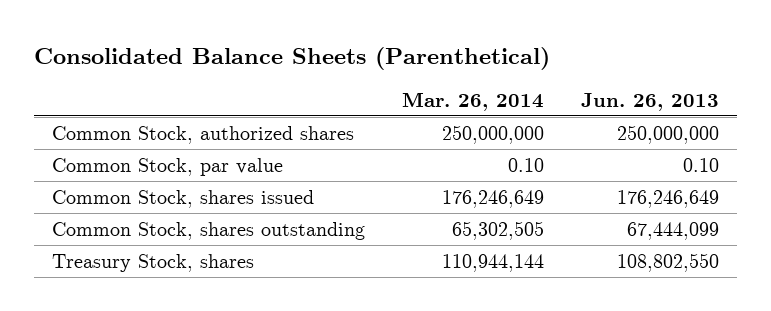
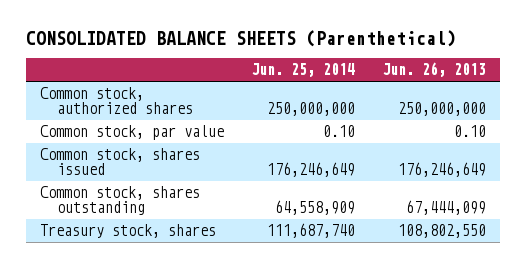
[34,47,551,71] Consolidated Balance Sheets (Parenthetical) -> [25,30,456,48] CONSOLIDATED BALANCE SHEETS (Parenthetical)
[402,91,545,111] Mar. 26, 2014 -> none
none -> [250,63,355,78] Jun. 25, 2014
[52,125,355,144] Common Stock, authorized shares -> [39,87,194,115] Common stock, authorized shares
[52,157,284,176] Common Stock, par value -> [39,125,224,141] Common stock, par value
[52,189,315,208] Common Stock, shares issued -> [39,148,200,176] Common stock, shares issued
[52,221,366,240] Common Stock, shares outstanding -> [39,186,200,216] Common stock, shares outstanding
[52,253,255,272] Treasury Stock, shares -> [39,224,216,239] Treasury stock, shares

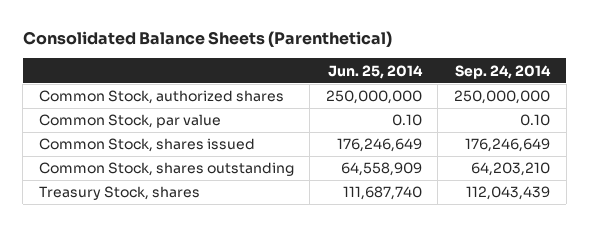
[25,30,456,48] CONSOLIDATED BALANCE SHEETS (Parenthetical) -> [22,31,392,48] Consolidated Balance Sheets (Parenthetical)
[382,62,487,78] Jun. 26, 2013 -> none
none -> [455,64,552,79] Sep. 24, 2014
[39,87,194,115] Common stock, authorized shares -> [38,90,284,105] Common Stock, authorized shares
[39,125,224,141] Common stock, par value -> [38,114,221,129] Common Stock, par value
[39,148,200,176] Common stock, shares issued -> [38,138,255,153] Common Stock, shares issued
[39,186,200,216] Common stock, shares outstanding -> [38,162,294,177] Common Stock, shares outstanding
[39,224,216,239] Treasury stock, shares -> [38,186,200,201] Treasury Stock, shares

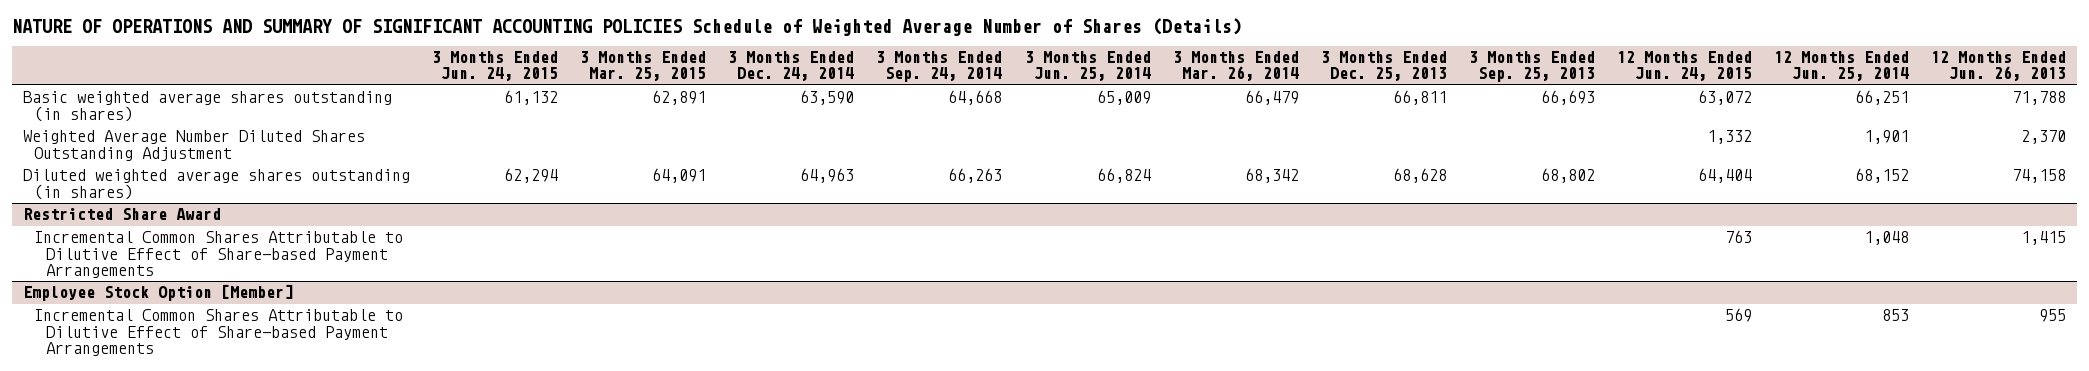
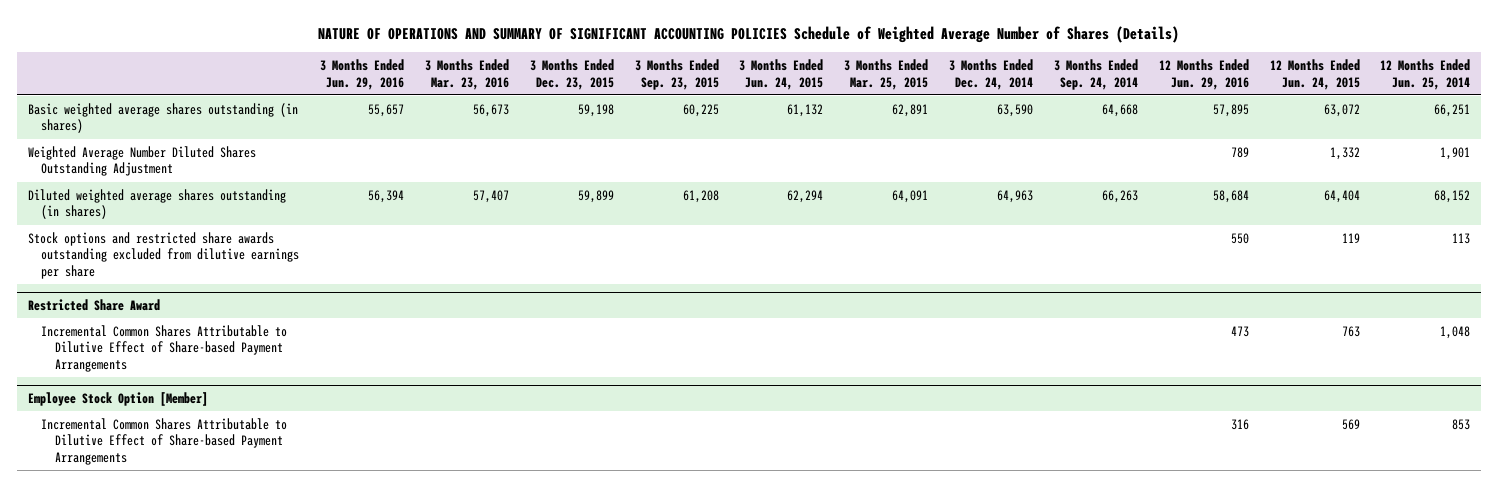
[1024,51,1151,82] 3 Months Ended Jun. 25, 2014 -> none
[1172,51,1299,82] 3 Months Ended Mar. 26, 2014 -> none
[1320,51,1447,82] 3 Months Ended Dec. 25, 2013 -> none
[1468,51,1595,83] 3 Months Ended Sep. 25, 2013 -> none
[1931,51,2067,82] 12 Months Ended Jun. 26, 2013 -> none
none -> [320,59,405,90] 3 Months Ended Jun. 29, 2016
none -> [424,59,509,90] 3 Months Ended Mar. 23, 2016
none -> [529,59,614,90] 3 Months Ended Dec. 23, 2015
none -> [634,59,719,90] 3 Months Ended Sep. 23, 2015
none -> [1158,59,1249,90] 12 Months Ended Jun. 29, 2016
none -> [27,231,300,280] Stock options and restricted share awards outstanding excluded from dilutive earnings per share

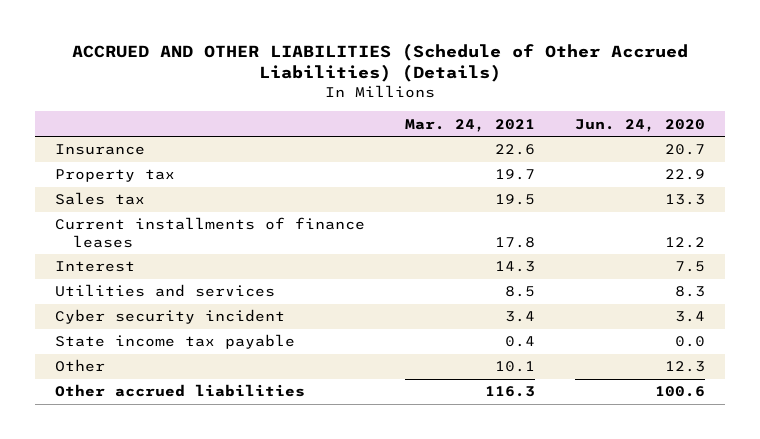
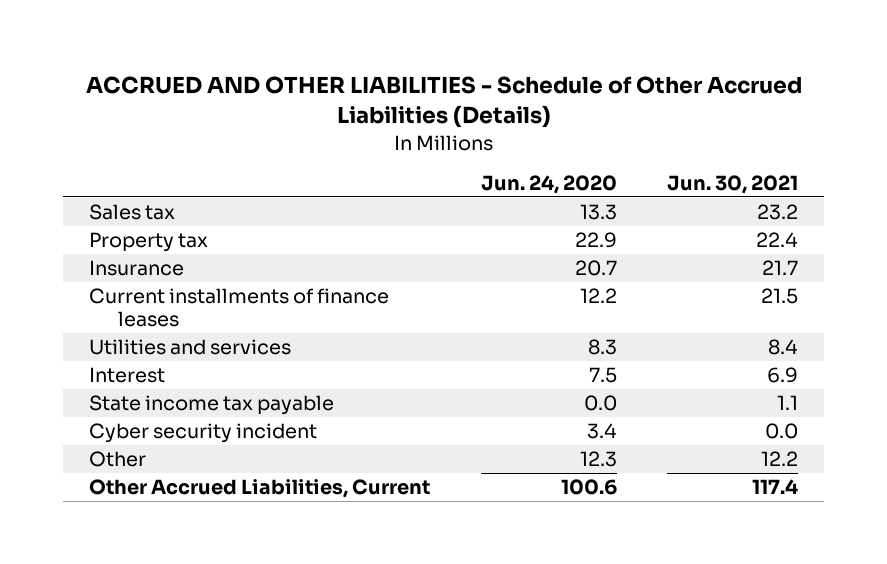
[71,42,688,83] ACCRUED AND OTHER LIABILITIES (Schedule of Other Accrued Liabilities) (Details) -> [85,76,802,129] ACCRUED AND OTHER LIABILITIES - Schedule of Other Accrued Liabilities (Details)
[404,118,535,132] Mar. 24, 2021 -> none
none -> [667,174,799,194] Jun. 30, 2021
[54,169,175,183] Property tax -> [88,232,208,253] Property tax
[54,144,145,156] Insurance -> [88,260,184,277] Insurance
[54,261,135,273] Interest -> [88,367,165,384] Interest
[54,309,285,325] Cyber security incident -> [88,423,317,444] Cyber security incident
[54,384,305,398] Other accrued liabilities -> [88,479,430,499] Other Accrued Liabilities, Current

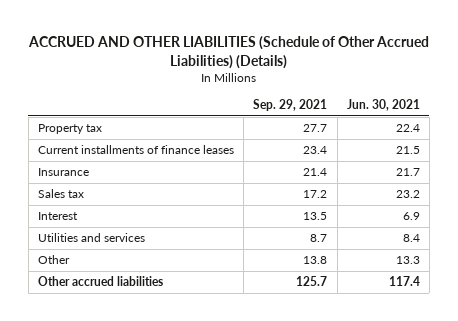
[85,76,802,129] ACCRUED AND OTHER LIABILITIES - Schedule of Other Accrued Liabilities (Details) -> [27,35,429,69] ACCRUED AND OTHER LIABILITIES (Schedule of Other Accrued Liabilities) (Details)
[480,174,617,194] Jun. 24, 2020 -> none
none -> [253,99,328,112] Sep. 29, 2021
[88,260,184,277] Insurance -> [37,168,89,177] Insurance
[88,204,175,221] Sales tax -> [37,189,84,199] Sales tax
[88,395,334,416] State income tax payable -> none
[88,423,317,444] Cyber security incident -> none
[88,339,291,356] Utilities and services -> [37,233,145,243] Utilities and services
[761,451,799,467] 12.2 -> [395,256,420,265] 13.3
[88,479,430,499] Other Accrued Liabilities, Current -> [37,276,163,287] Other accrued liabilities

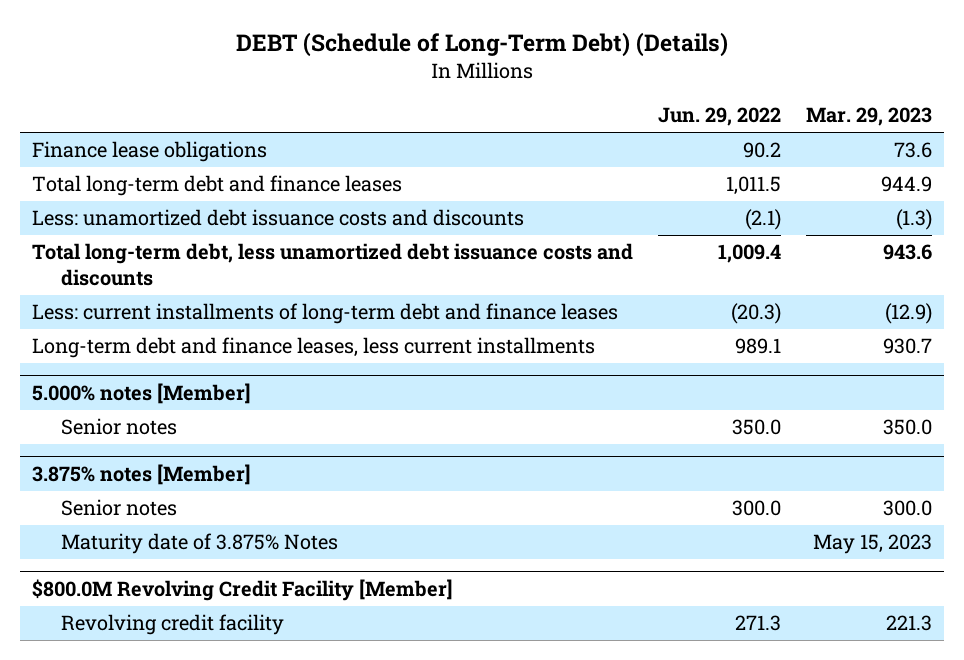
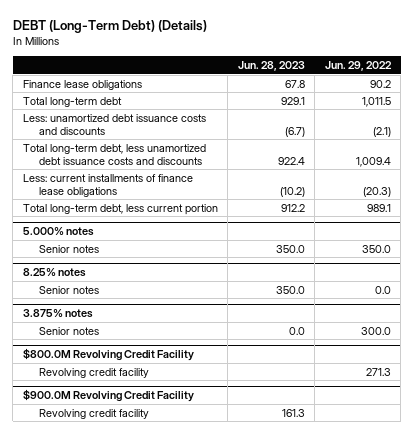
[235,32,728,58] DEBT (Schedule of Long-Term Debt) (Details) -> [12,20,207,34] DEBT (Long-Term Debt) (Details)
[805,107,932,127] Mar. 29, 2023 -> none
none -> [237,61,305,72] Jun. 28, 2023
[32,175,403,197] Total long-term debt and finance leases -> [22,96,122,107] Total long-term debt
[32,303,619,325] Less: current installments of long-term debt and finance leases -> [22,173,193,197] Less: current installments of finance lease obligations
[32,337,596,359] Long-term debt and finance leases, less current installments -> [22,203,218,215] Total long-term debt, less current portion
[32,383,252,405] 5.000% notes [Member] -> [22,227,94,237] 5.000% notes
none -> [22,268,86,278] 8.25% notes
none -> [38,285,99,294] Senior notes
[32,464,252,486] 3.875% notes [Member] -> [22,309,93,319] 3.875% notes
[60,533,338,555] Maturity date of 3.875% Notes -> none
[32,579,454,602] $800.0M Revolving Credit Facility [Member] -> [22,348,194,362] $800.0M Revolving Credit Facility
none -> [22,389,194,403] $900.0M Revolving Credit Facility
none -> [38,408,149,419] Revolving credit facility

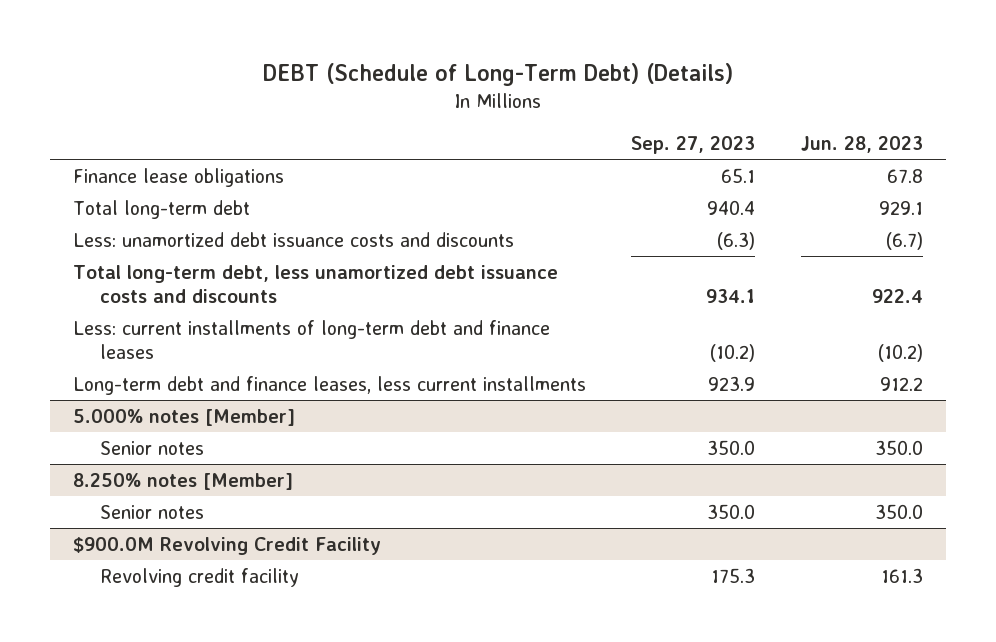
[12,20,207,34] DEBT (Long-Term Debt) (Details) -> [262,62,733,86] DEBT (Schedule of Long-Term Debt) (Details)
[324,61,392,72] Jun. 29, 2022 -> none
none -> [631,136,756,155] Sep. 27, 2023
[22,173,193,197] Less: current installments of finance lease obligations -> [72,319,550,360] Less: current installments of long-term debt and finance leases
[22,203,218,215] Total long-term debt, less current portion -> [72,375,586,395] Long-term debt and finance leases, less current installments
[22,227,94,237] 5.000% notes -> [72,408,295,426] 5.000% notes [Member]
[22,268,86,278] 8.25% notes -> none
none -> [72,472,293,490] 8.250% notes [Member]
[22,309,93,319] 3.875% notes -> none
[38,326,99,335] Senior notes -> none
[22,348,194,362] $800.0M Revolving Credit Facility -> none
[38,367,149,378] Revolving credit facility -> none

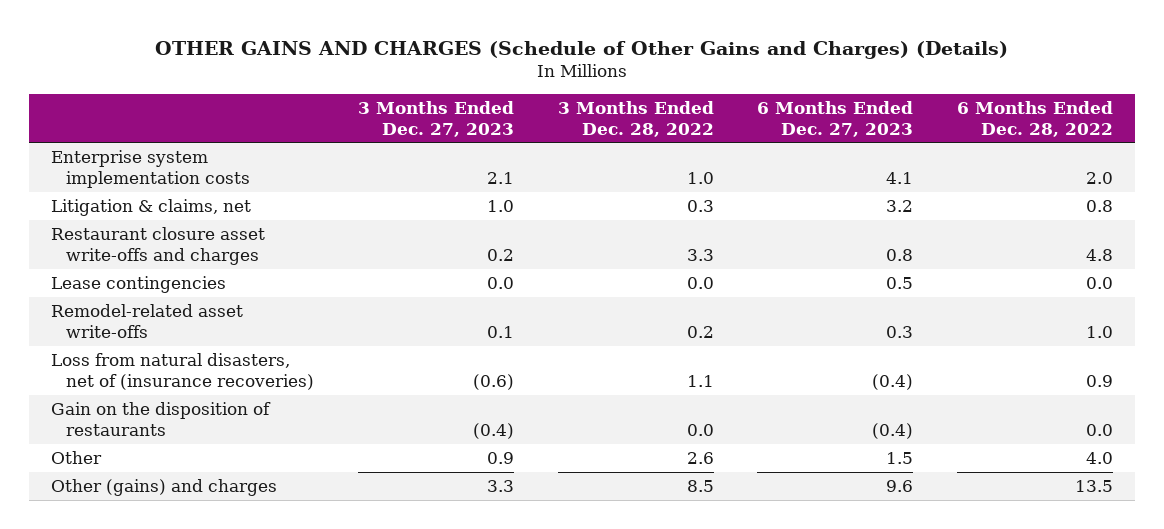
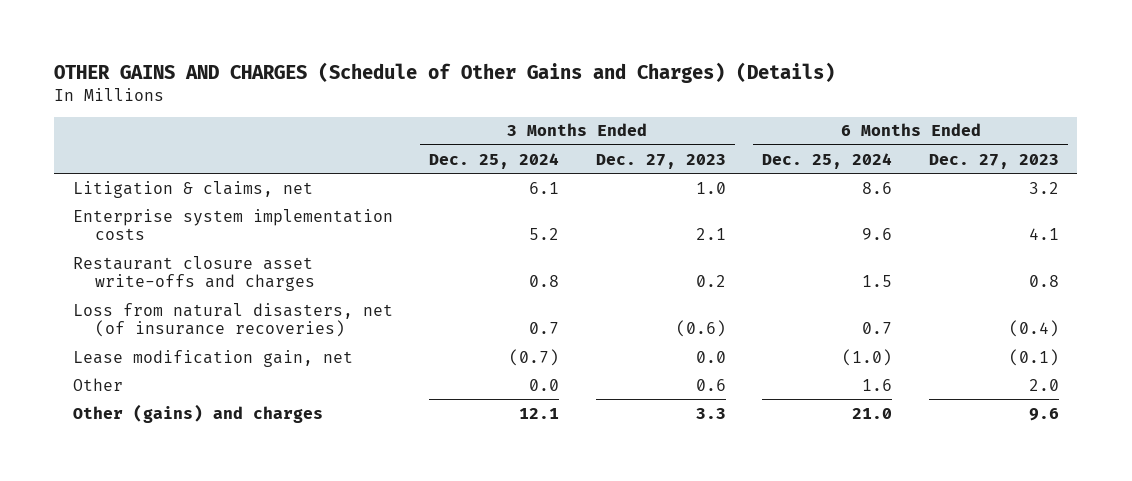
[557,100,714,137] 3 Months Ended Dec. 28, 2022 -> none
[956,100,1113,137] 6 Months Ended Dec. 28, 2022 -> none
none -> [429,152,560,169] Dec. 25, 2024
none -> [762,152,893,169] Dec. 25, 2024
[50,149,251,189] Enterprise system implementation costs -> [72,208,393,241] Enterprise system implementation costs
[50,275,226,293] Lease contingencies -> none
[50,303,243,339] Remodel-related asset write-offs -> none
[50,401,271,437] Gain on the disposition of restaurants -> none
[50,352,315,391] Loss from natural disasters, net of (insurance recoveries) -> [72,302,393,338] Loss from natural disasters, net (of insurance recoveries)
none -> [72,349,353,367] Lease modification gain, net
[486,451,514,464] 0.9 -> [695,378,726,391] 0.6
[886,451,914,464] 1.5 -> [1029,378,1060,391] 2.0

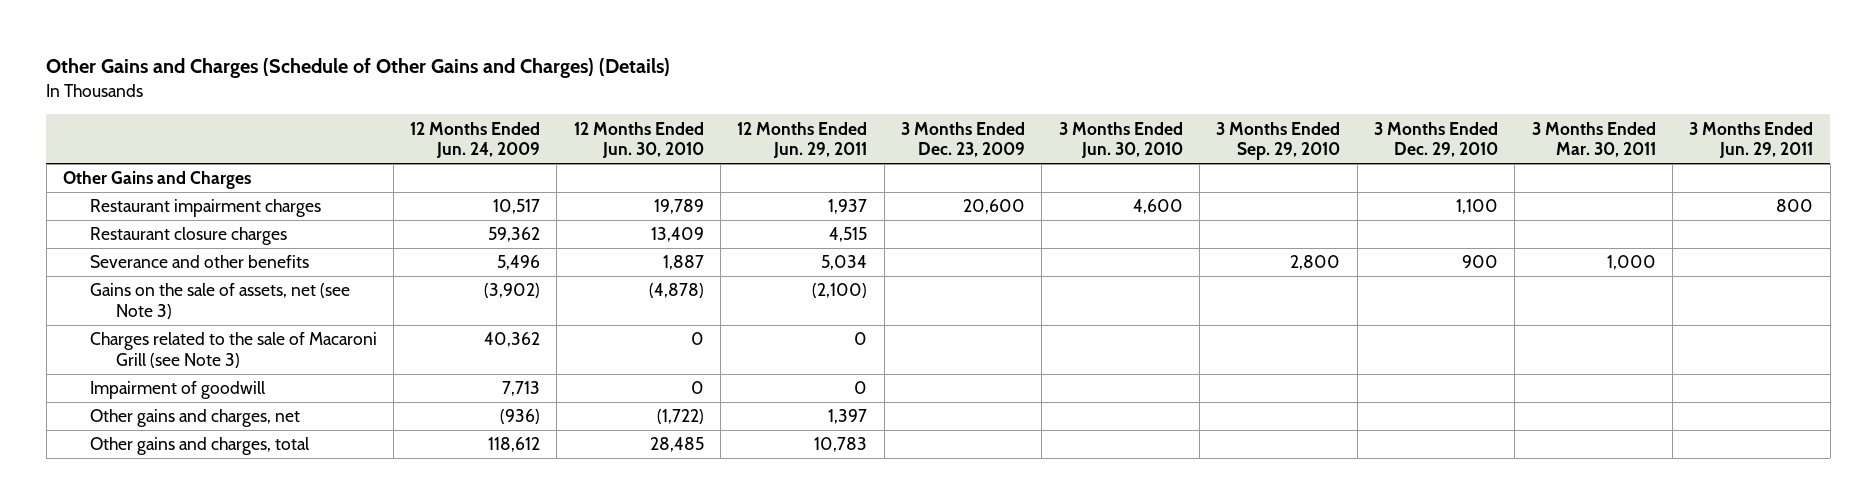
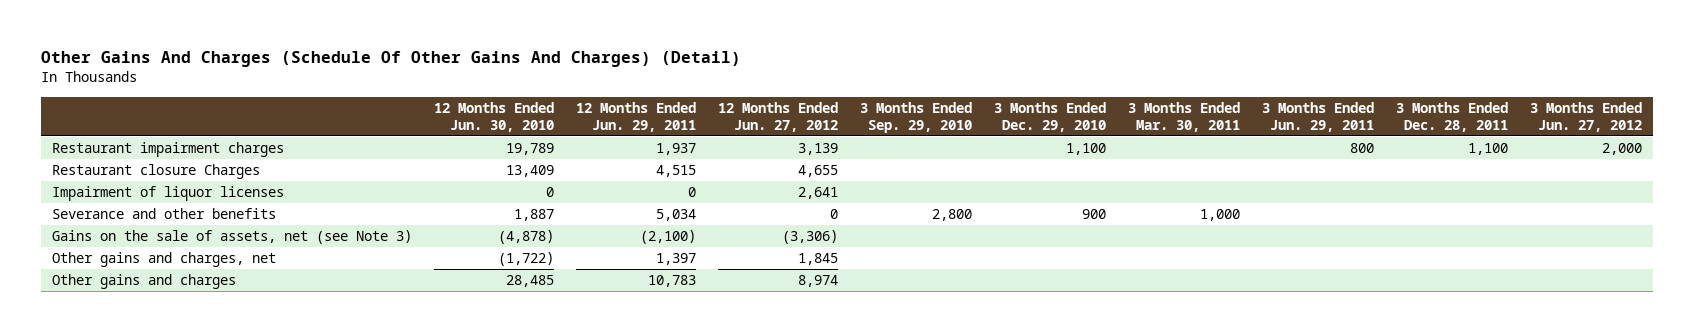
[46,58,671,79] Other Gains and Charges (Schedule of Other Gains and Charges) (Details) -> [41,51,742,68] Other Gains And Charges (Schedule Of Other Gains And Charges) (Detail)
[410,121,541,159] 12 Months Ended Jun. 24, 2009 -> none
[901,121,1026,158] 3 Months Ended Dec. 23, 2009 -> none
[1058,121,1183,159] 3 Months Ended Jun. 30, 2010 -> none
none -> [718,101,839,132] 12 Months Ended Jun. 27, 2012
none -> [1396,101,1509,132] 3 Months Ended Dec. 28, 2011
none -> [1530,101,1643,132] 3 Months Ended Jun. 27, 2012
[63,171,252,190] Other Gains and Charges -> none
[89,227,287,246] Restaurant closure charges -> [52,163,261,179] Restaurant closure Charges
none -> [52,185,285,201] Impairment of liquor licenses
[89,332,377,368] Charges related to the sale of Macaroni Grill (see Note 3) -> none
[89,381,265,400] Impairment of goodwill -> none
[89,437,309,456] Other gains and charges, total -> [52,273,237,289] Other gains and charges

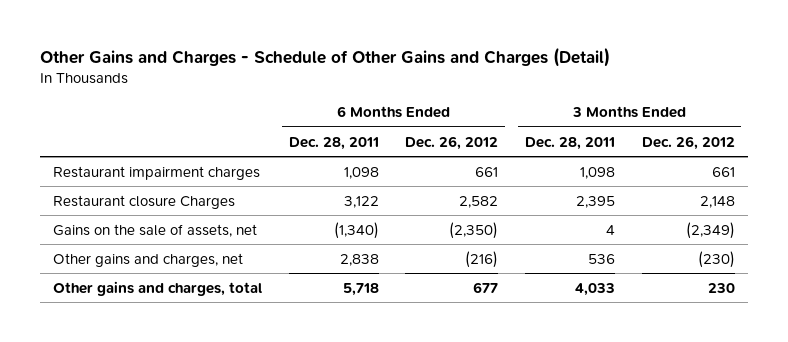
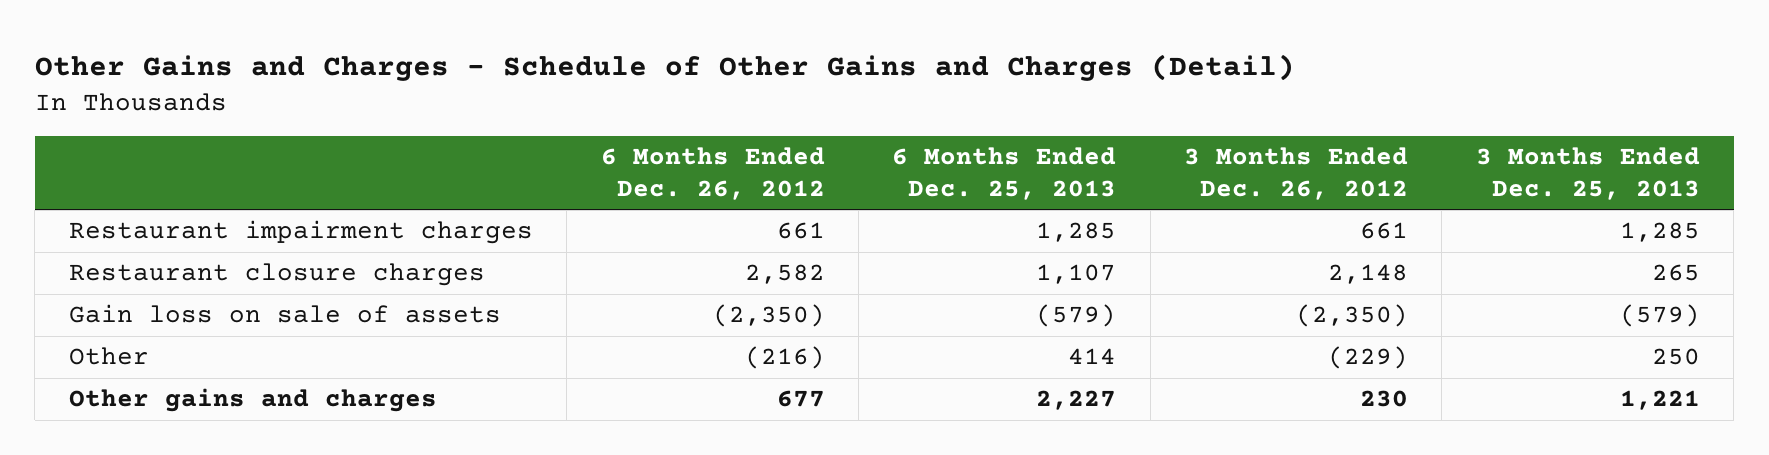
[288,136,379,150] Dec. 28, 2011 -> none
[525,136,616,150] Dec. 28, 2011 -> none
none -> [892,147,1117,201] 6 Months Ended Dec. 25, 2013
none -> [1475,147,1700,201] 3 Months Ended Dec. 25, 2013
[53,252,244,267] Other gains and charges, net -> none
[53,194,236,209] Restaurant closure Charges -> [68,263,485,287] Restaurant closure charges
[53,223,258,237] Gains on the sale of assets, net -> [68,304,501,324] Gain loss on sale of assets
[685,221,735,239] (2,349) -> [1296,304,1409,328] (2,350)
none -> [68,347,149,366] Other
[53,280,263,296] Other gains and charges, total -> [68,388,437,413] Other gains and charges

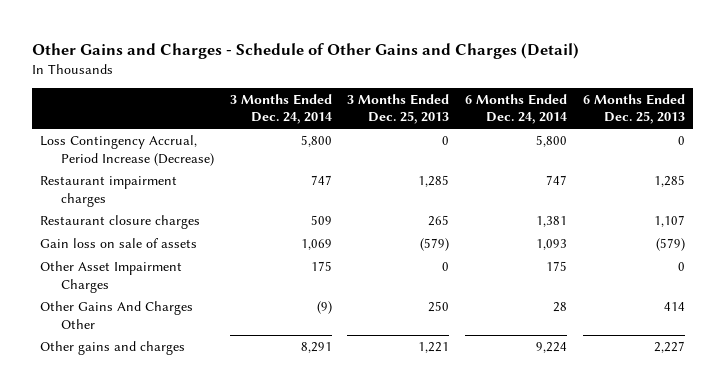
[600,147,825,201] 6 Months Ended Dec. 26, 2012 -> none
[1184,147,1409,201] 3 Months Ended Dec. 26, 2012 -> none
none -> [229,93,332,125] 3 Months Ended Dec. 24, 2014
none -> [465,93,568,125] 6 Months Ended Dec. 24, 2014
none -> [40,134,214,166] Loss Contingency Accrual, Period Increase (Decrease)
none -> [40,260,183,293] Other Asset Impairment Charges
[68,347,149,366] Other -> [40,300,194,329] Other Gains And Charges Other

